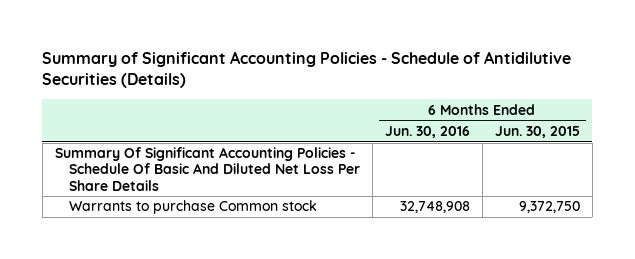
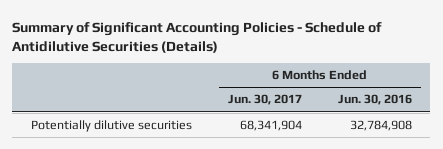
[494,125,580,138] Jun. 30, 2015 -> none
none -> [227,94,302,106] Jun. 30, 2017
[54,147,361,191] Summary Of Significant Accounting Policies - Schedule Of Basic And Diluted Net Loss Per Share Details -> none
[69,200,318,215] Warrants to purchase Common stock -> none
none -> [30,120,192,133] Potentially dilutive securities

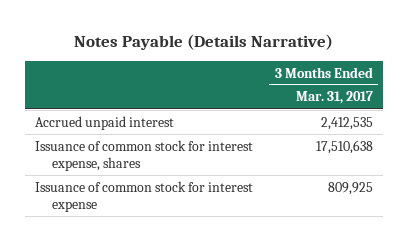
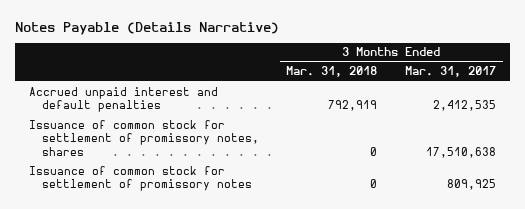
none -> [286,66,378,78] Mar. 31, 2018
[35,115,175,130] Accrued unpaid interest -> [29,86,219,113] Accrued unpaid interest and default penalties
[35,139,254,172] Issuance of common stock for interest expense, shares -> [29,119,259,156] Issuance of common stock for settlement of promissory notes, shares
[35,180,254,213] Issuance of common stock for interest expense -> [29,165,252,192] Issuance of common stock for settlement of promissory notes

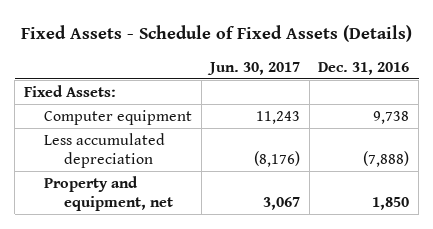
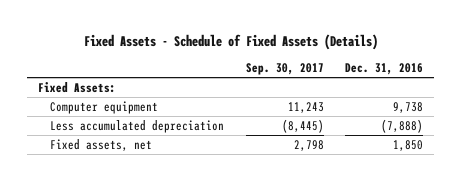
[207,61,301,75] Jun. 30, 2017 -> none
none -> [245,62,324,75] Sep. 30, 2017
[44,175,174,212] Property and equipment, net -> [50,138,153,151] Fixed assets, net

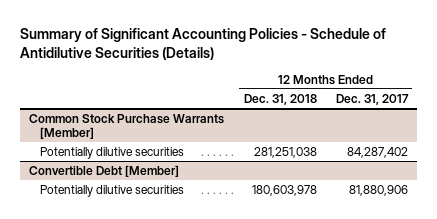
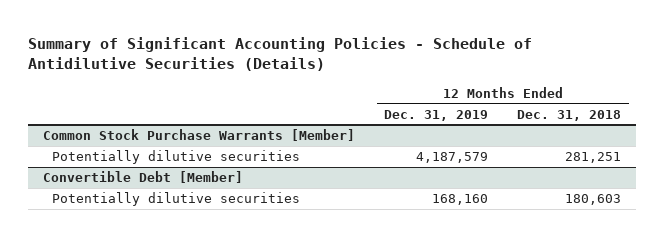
[335,93,409,105] Dec. 31, 2017 -> none
none -> [384,109,489,121] Dec. 31, 2019
[253,147,317,159] 281,251,038 -> [565,152,622,164] 281,251
[251,185,317,197] 180,603,978 -> [565,194,622,206] 180,603

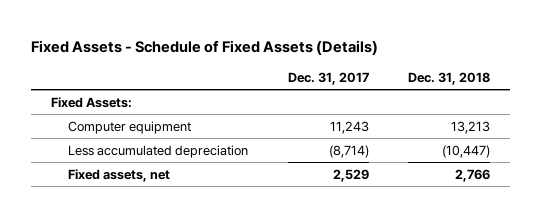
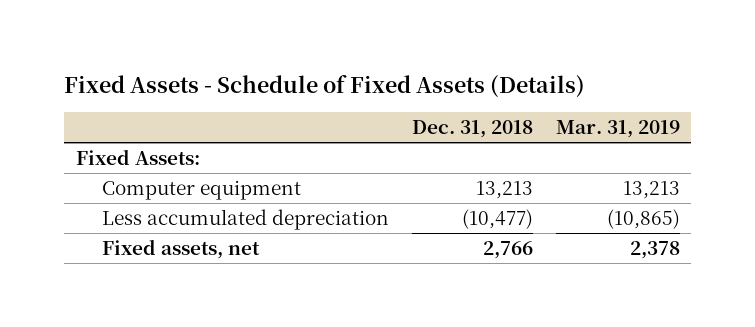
[287,71,369,85] Dec. 31, 2017 -> none
none -> [555,119,680,138] Mar. 31, 2019
[442,144,491,158] (10,447) -> [461,208,533,229] (10,477)

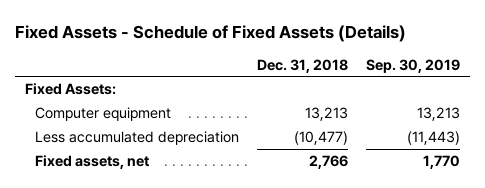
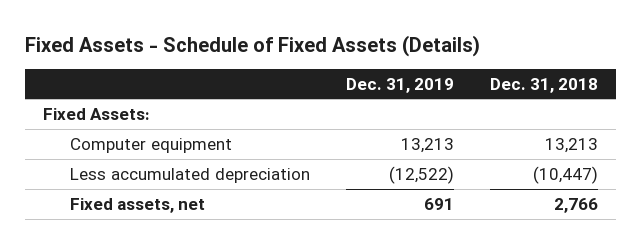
[366,58,461,73] Sep. 30, 2019 -> none
none -> [346,77,455,93] Dec. 31, 2019
[294,130,349,145] (10,477) -> [533,165,599,184] (10,447)

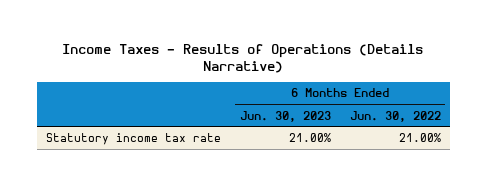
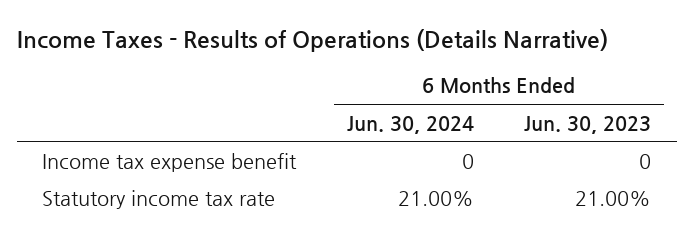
[349,110,441,122] Jun. 30, 2022 -> none
none -> [346,115,474,134] Jun. 30, 2024
none -> [41,152,297,172] Income tax expense benefit

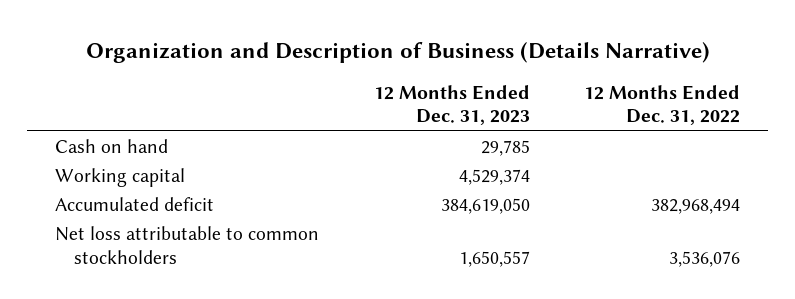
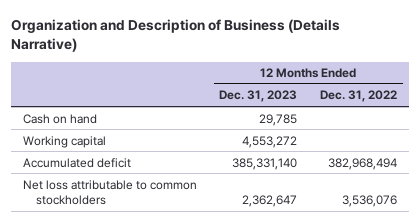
[458,168,530,185] 4,529,374 -> [242,135,298,148] 4,553,272
[440,197,530,214] 384,619,050 -> [232,157,298,170] 385,331,140
[458,250,530,267] 1,650,557 -> [242,194,298,207] 2,362,647

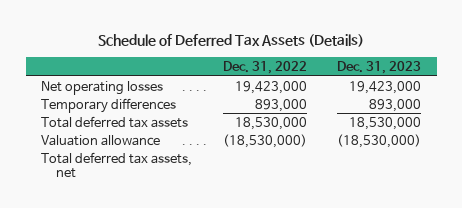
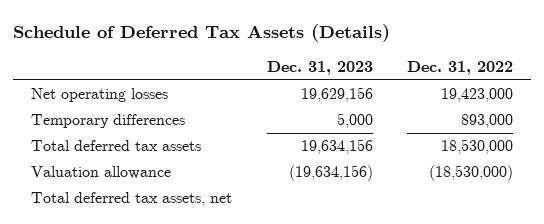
[349,80,422,94] 19,423,000 -> [300,87,373,103] 19,629,156
[369,98,422,112] 893,000 -> [336,113,373,129] 5,000
[349,116,422,130] 18,530,000 -> [300,139,373,155] 19,634,156
[337,133,422,148] (18,530,000) -> [288,165,373,182] (19,634,156)

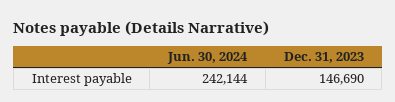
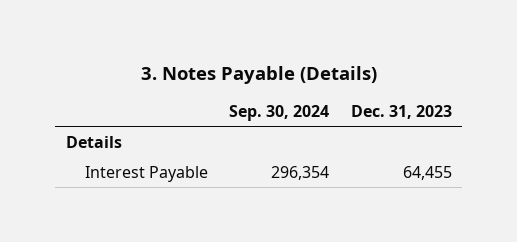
[13,21,270,37] Notes payable (Details Narrative) -> [140,66,377,85] 3. Notes Payable (Details)
[167,52,249,65] Jun. 30, 2024 -> none
none -> [229,105,330,122] Sep. 30, 2024
none -> [65,135,122,148] Details
[31,73,132,87] Interest payable -> [84,165,208,182] Interest Payable
[318,74,364,86] 146,690 -> [402,165,452,180] 64,455

